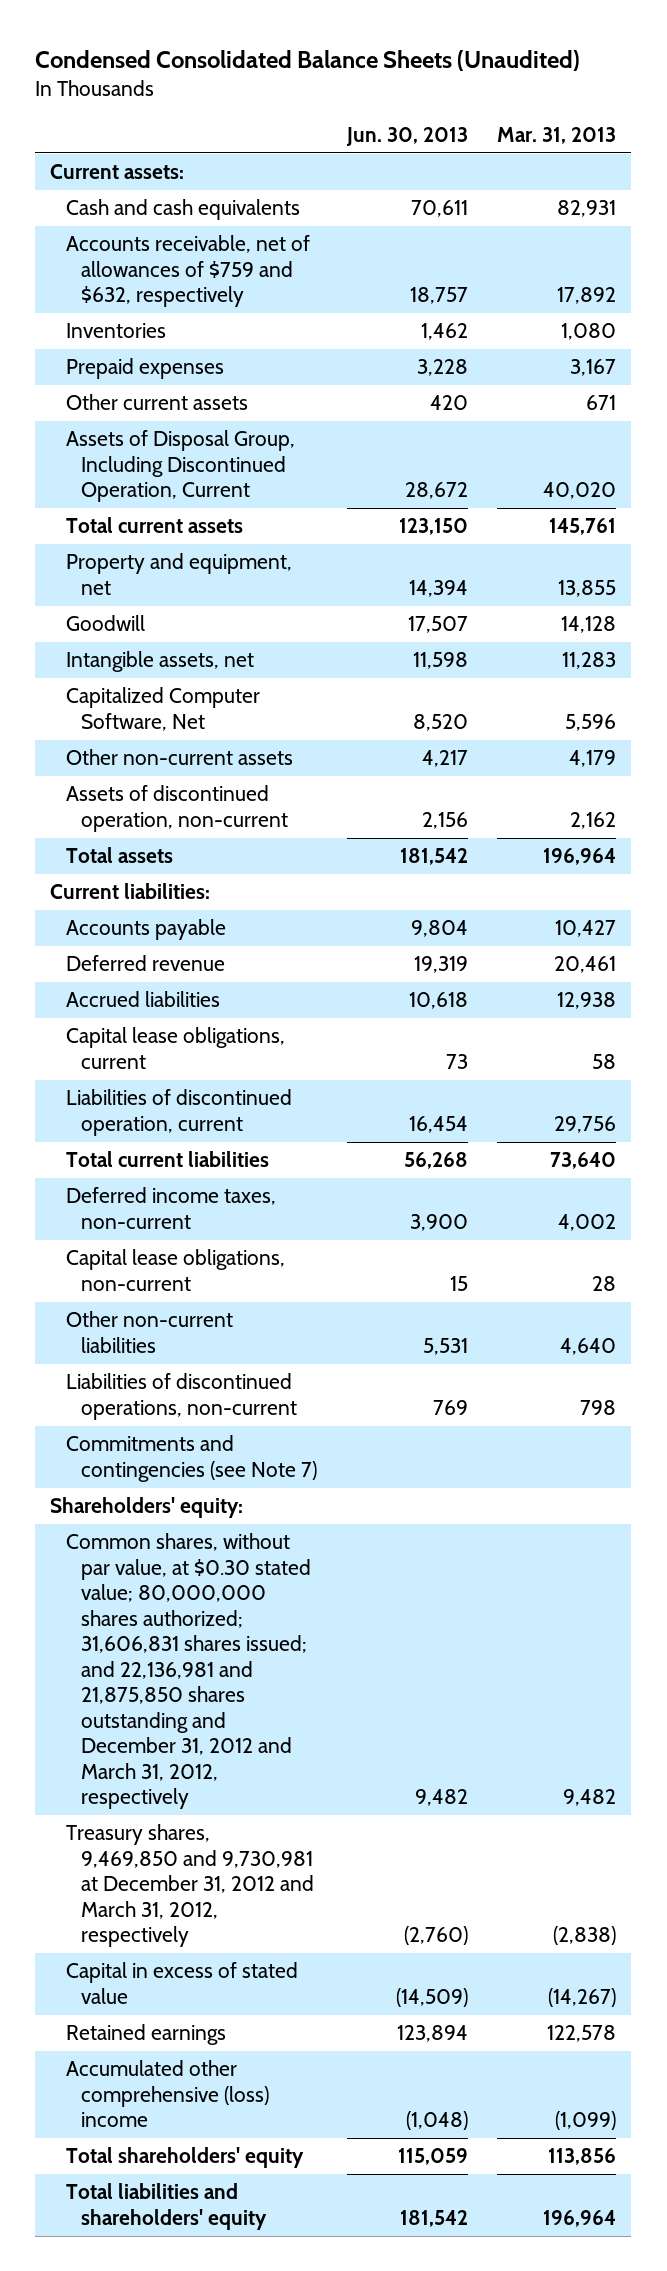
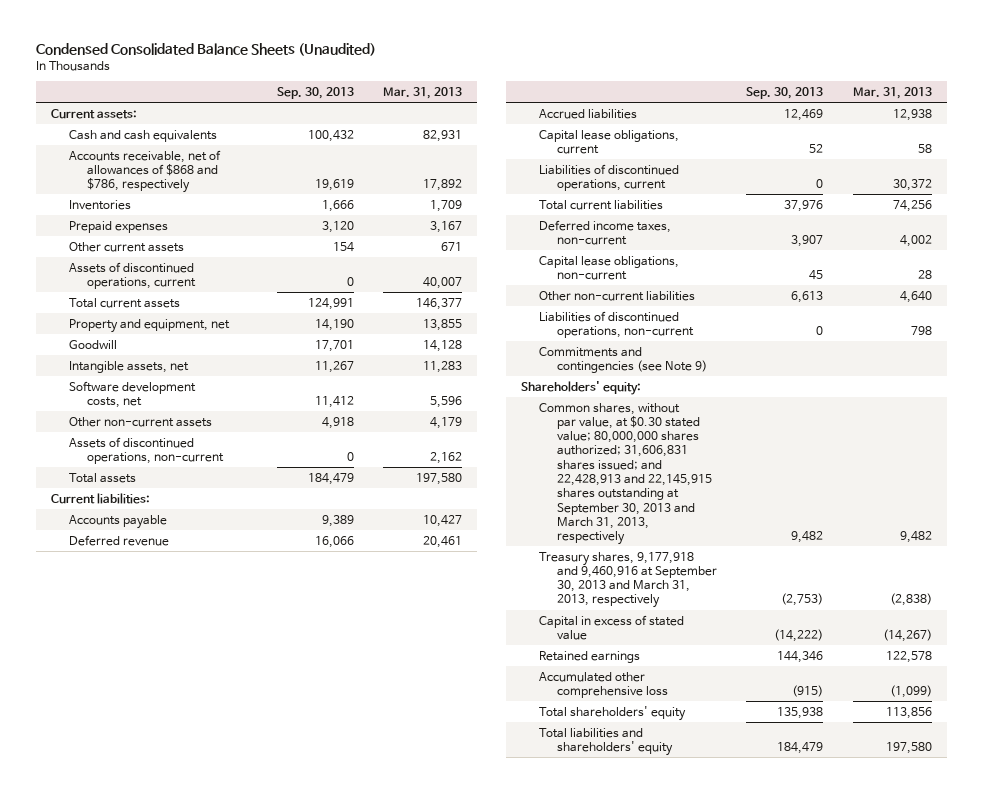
[345,126,468,146] Jun. 30, 2013 -> none
none -> [276,87,354,100] Sep. 30, 2013
[65,235,310,308] Accounts receivable, net of allowances of $759 and $632, respectively -> [69,149,222,194] Accounts receivable, net of allowances of $868 and $786, respectively
[561,323,617,341] 1,080 -> [430,199,463,212] 1,709
[65,430,295,503] Assets of Disposal Group, Including Discontinued Operation, Current -> [69,261,196,289] Assets of discontinued operations, current
[543,482,617,500] 40,020 -> [423,276,463,289] 40,007
[549,518,617,536] 145,761 -> [416,297,463,310] 146,377
[65,687,260,731] Capitalized Computer Software, Net -> [69,380,197,408] Software development costs, net
[65,785,288,832] Assets of discontinued operation, non-current -> [69,436,224,464] Assets of discontinued operations, non-current
[543,848,617,866] 196,964 -> [416,472,463,485] 197,580
[65,1089,292,1136] Liabilities of discontinued operation, current -> [538,163,679,191] Liabilities of discontinued operations, current
[554,1115,617,1133] 29,756 -> [893,178,933,191] 30,372
[550,1152,617,1170] 73,640 -> [893,199,933,212] 74,256
[65,1435,317,1482] Commitments and contingencies (see Note 7) -> [538,346,707,373] Commitments and contingencies (see Note 9)
[65,1533,311,1810] Common shares, without par value, at $0.30 stated value; 80,000,000 shares authorized; 31,606,831 shares issued; and 22,136,981 and 21,875,850 shares outstanding and December 31, 2012 and March 31, 2012, respectively -> [538,402,712,546] Common shares, without par value, at $0.30 stated value; 80,000,000 shares authorized; 31,606,831 shares issued; and 22,428,913 and 22,145,915 shares outstanding at September 30, 2013 and March 31, 2013, respectively
[65,1824,314,1948] Treasury shares, 9,469,850 and 9,730,981 at December 31, 2012 and March 31, 2012, respectively -> [538,551,717,609] Treasury shares, 9,177,918 and 9,460,916 at September 30, 2013 and March 31, 2013, respectively
[65,2060,269,2128] Accumulated other comprehensive (loss) income -> [538,671,668,698] Accumulated other comprehensive loss
[543,2209,617,2227] 196,964 -> [886,741,933,754] 197,580

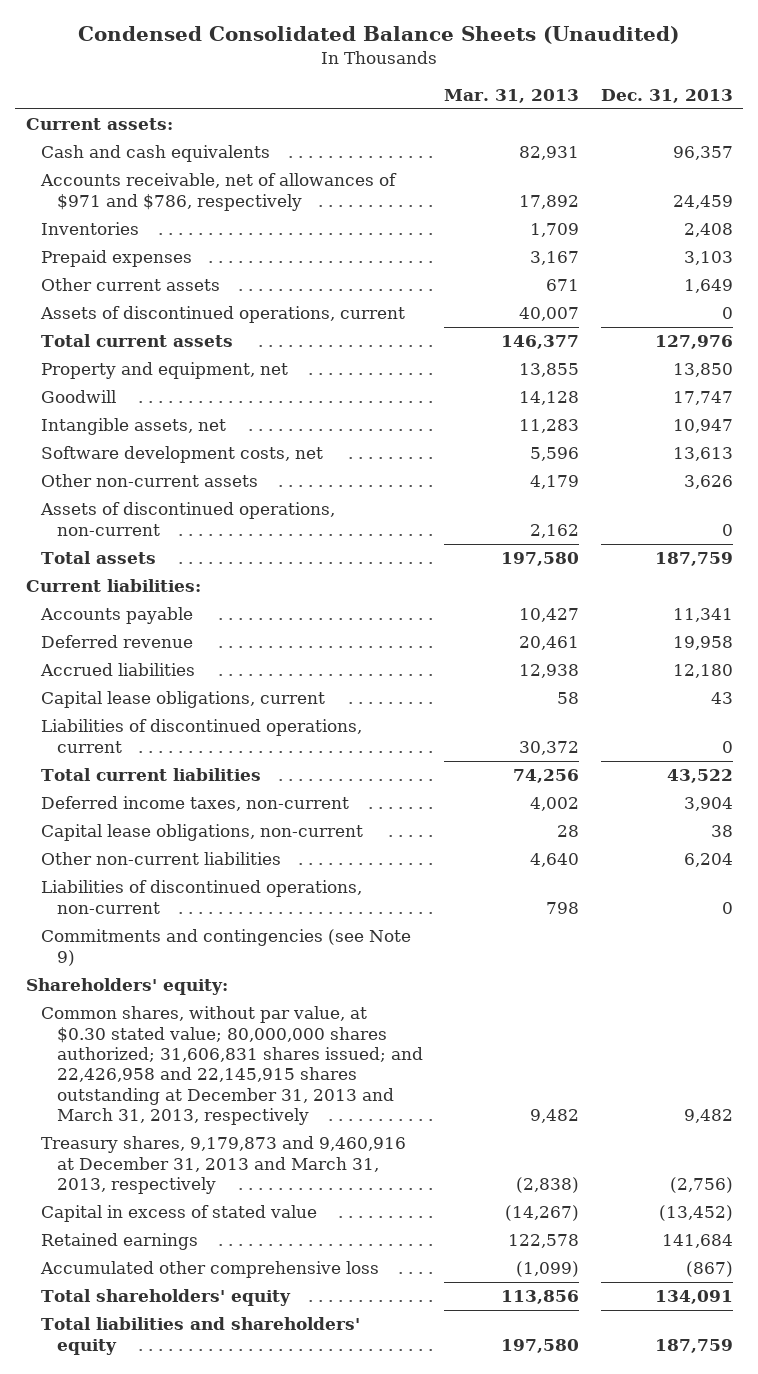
[276,87,354,100] Sep. 30, 2013 -> none
none -> [600,88,733,103] Dec. 31, 2013
[69,149,222,194] Accounts receivable, net of allowances of $868 and $786, respectively -> [40,173,398,211] Accounts receivable, net of allowances of $971 and $786, respectively
[538,402,712,546] Common shares, without par value, at $0.30 stated value; 80,000,000 shares authorized; 31,606,831 shares issued; and 22,428,913 and 22,145,915 shares outstanding at September 30, 2013 and March 31, 2013, respectively -> [41,1006,423,1125] Common shares, without par value, at $0.30 stated value; 80,000,000 shares authorized; 31,606,831 shares issued; and 22,426,958 and 22,145,915 shares outstanding at December 31, 2013 and March 31, 2013, respectively
[538,551,717,609] Treasury shares, 9,177,918 and 9,460,916 at September 30, 2013 and March 31, 2013, respectively -> [41,1136,407,1194] Treasury shares, 9,179,873 and 9,460,916 at December 31, 2013 and March 31, 2013, respectively

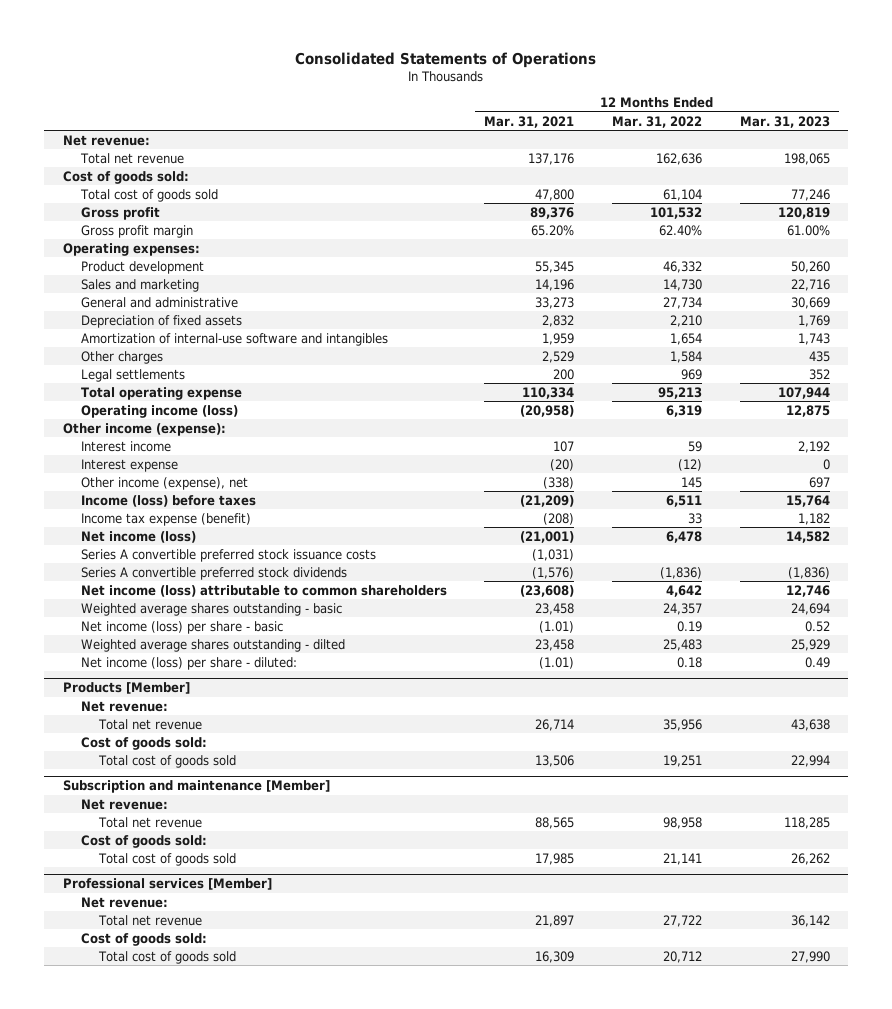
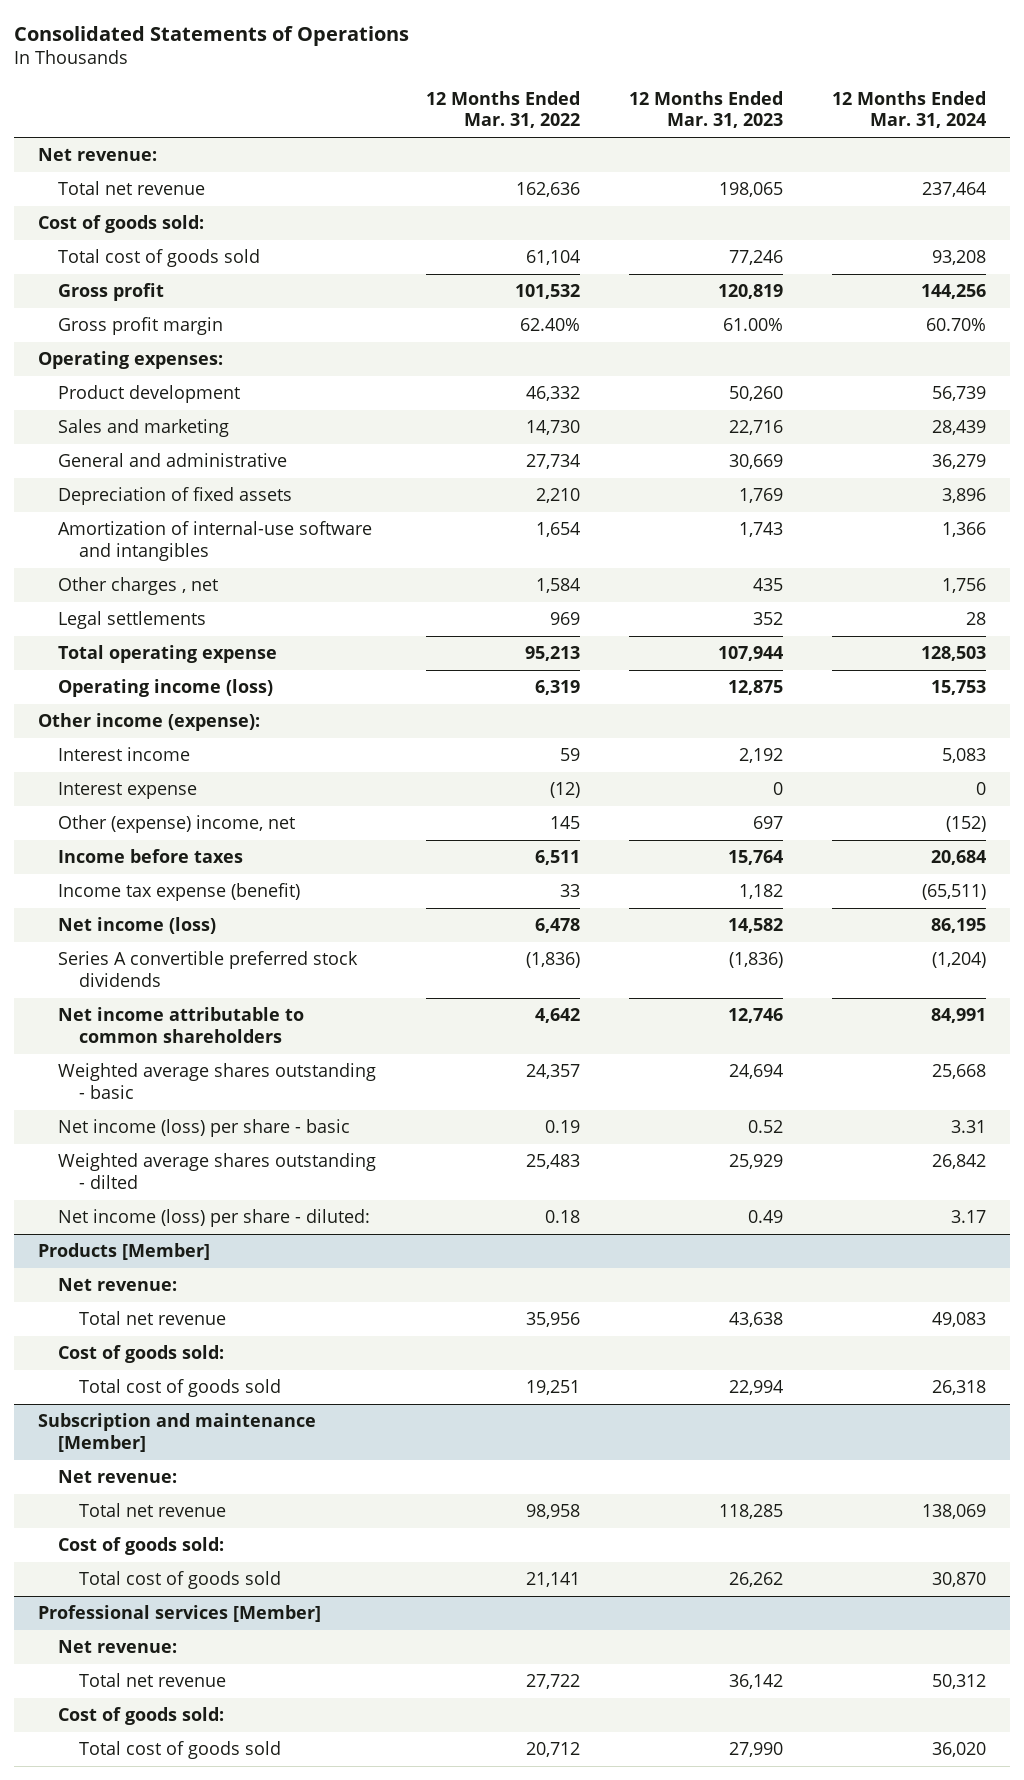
[484,115,575,128] Mar. 31, 2021 -> none
none -> [831,90,986,129] 12 Months Ended Mar. 31, 2024
[80,350,163,364] Other charges -> [58,577,219,596] Other charges , net
[80,476,248,490] Other income (expense), net -> [58,815,296,834] Other (expense) income, net
[80,494,256,507] Income (loss) before taxes -> [58,849,244,864] Income before taxes
[80,548,376,562] Series A convertible preferred stock issuance costs -> none
[80,584,447,597] Net income (loss) attributable to common shareholders -> [58,1007,305,1043] Net income attributable to common shareholders

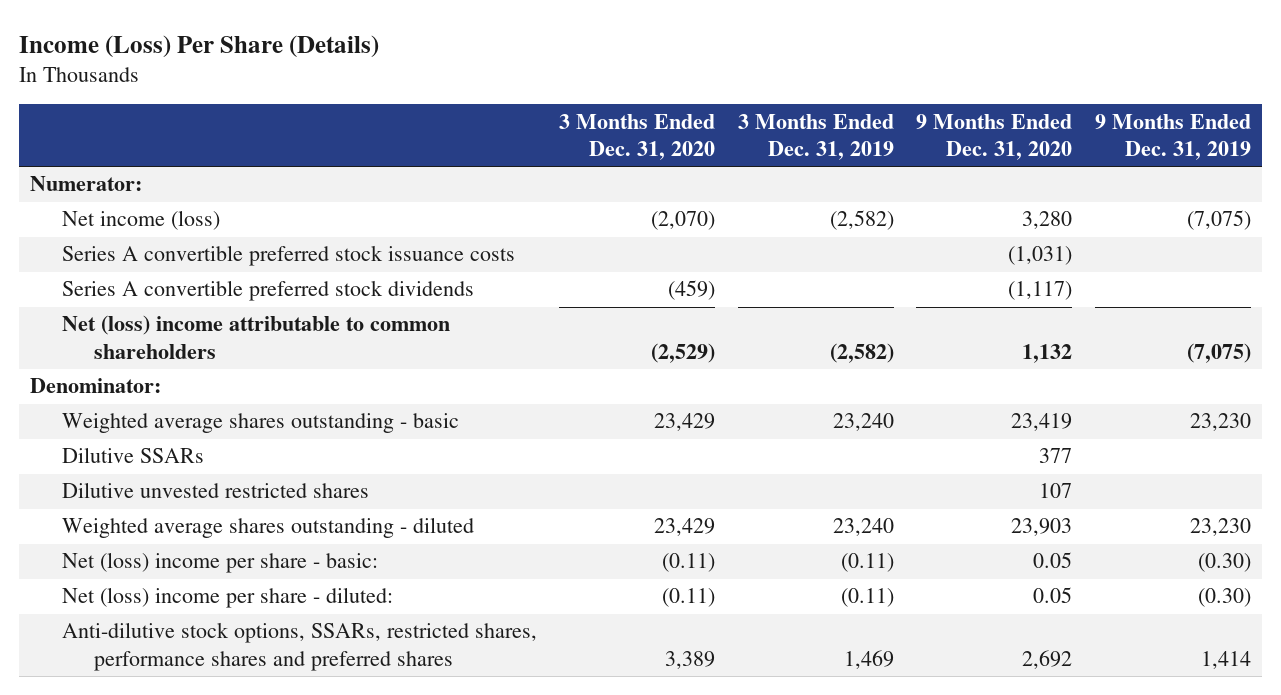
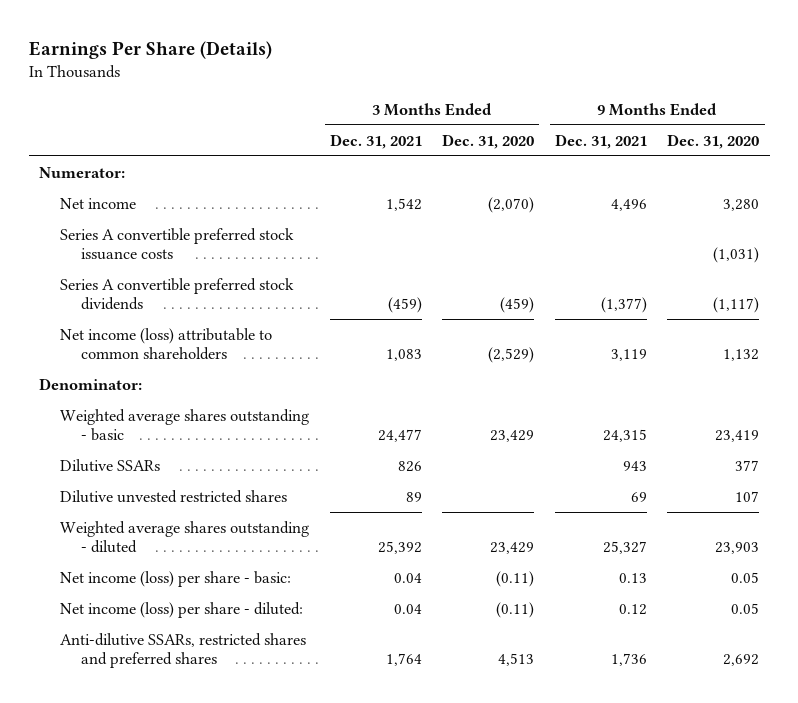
[19,34,380,58] Income (Loss) Per Share (Details) -> [28,40,272,59] Earnings Per Share (Details)
[737,113,894,161] 3 Months Ended Dec. 31, 2019 -> none
[1094,113,1251,161] 9 Months Ended Dec. 31, 2019 -> none
none -> [329,133,422,149] Dec. 31, 2021
none -> [554,133,647,149] Dec. 31, 2021
[61,210,220,231] Net income (loss) -> [60,197,137,209] Net income
[61,315,450,360] Net (loss) income attributable to common shareholders -> [60,327,273,361] Net income (loss) attributable to common shareholders
[61,552,378,574] Net (loss) income per share - basic: -> [60,570,292,587] Net income (loss) per share - basic:
[61,587,393,609] Net (loss) income per share - diluted: -> [60,601,304,618] Net income (loss) per share - diluted:
[61,622,537,672] Anti-dilutive stock options, SSARs, restricted shares, performance shares and preferred shares -> [60,632,307,669] Anti-dilutive SSARs, restricted shares and preferred shares
[665,651,716,670] 3,389 -> [498,653,535,667] 4,513

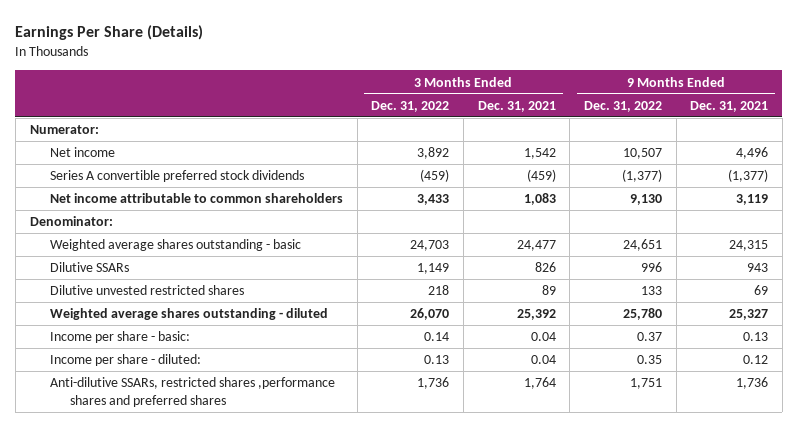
[442,133,535,149] Dec. 31, 2020 -> none
[667,133,760,149] Dec. 31, 2020 -> none
none -> [371,100,450,112] Dec. 31, 2022
none -> [583,100,662,112] Dec. 31, 2022
[60,227,295,261] Series A convertible preferred stock issuance costs -> none
[60,327,273,361] Net income (loss) attributable to common shareholders -> [49,193,343,204] Net income attributable to common shareholders
[60,570,292,587] Net income (loss) per share - basic: -> [49,331,190,344] Income per share - basic:
[60,601,304,618] Net income (loss) per share - diluted: -> [49,354,201,367] Income per share - diluted:
[60,632,307,669] Anti-dilutive SSARs, restricted shares and preferred shares -> [49,377,335,408] Anti-dilutive SSARs, restricted shares ,performance shares and preferred shares

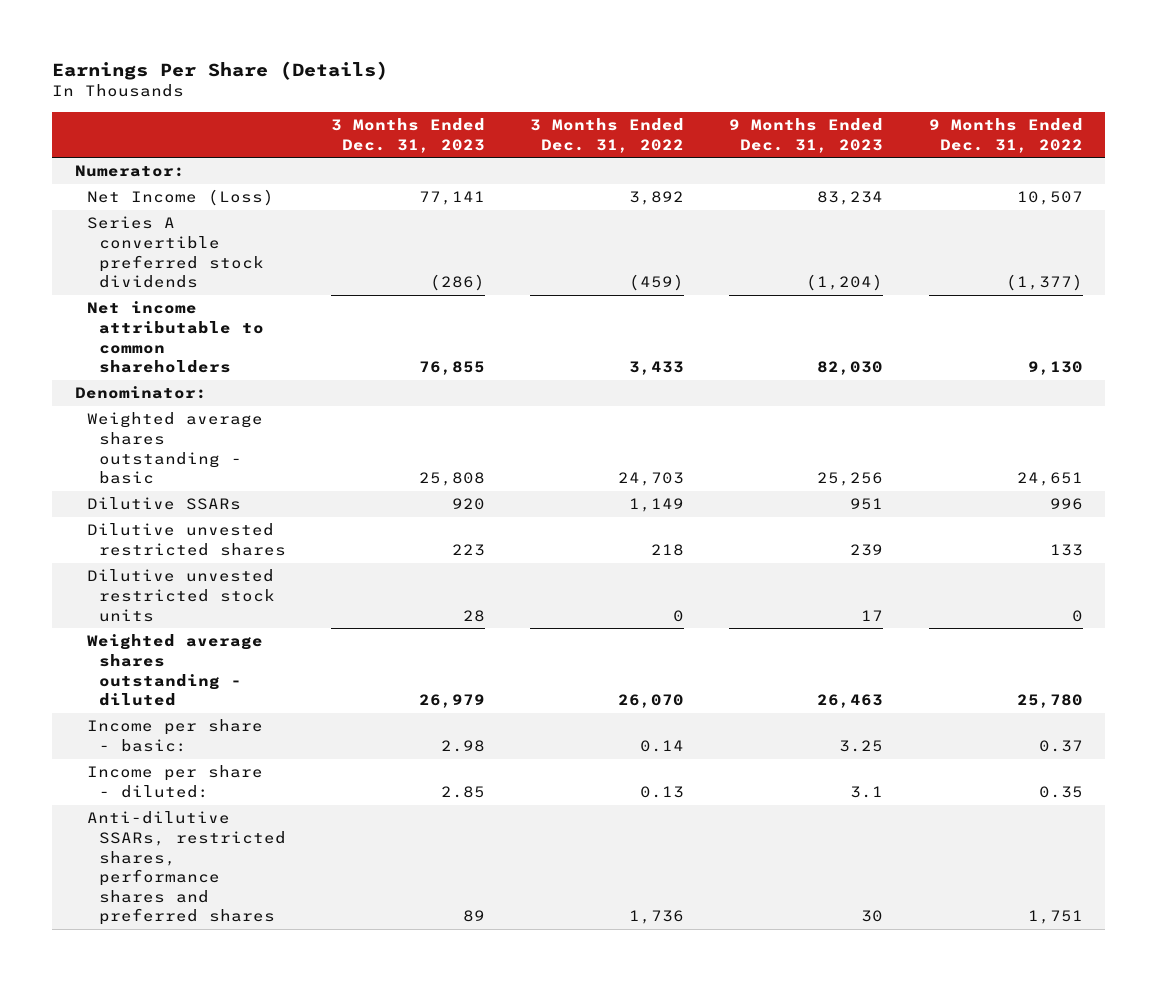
[477,100,556,112] Dec. 31, 2021 -> none
[690,100,769,112] Dec. 31, 2021 -> none
none -> [331,117,486,153] 3 Months Ended Dec. 31, 2023
none -> [729,117,884,153] 9 Months Ended Dec. 31, 2023
[49,147,115,158] Net income -> [86,189,274,207] Net Income (Loss)
none -> [86,569,275,622] Dilutive unvested restricted stock units
[49,377,335,408] Anti-dilutive SSARs, restricted shares ,performance shares and preferred shares -> [86,811,286,926] Anti-dilutive SSARs, restricted shares, performance shares and preferred shares

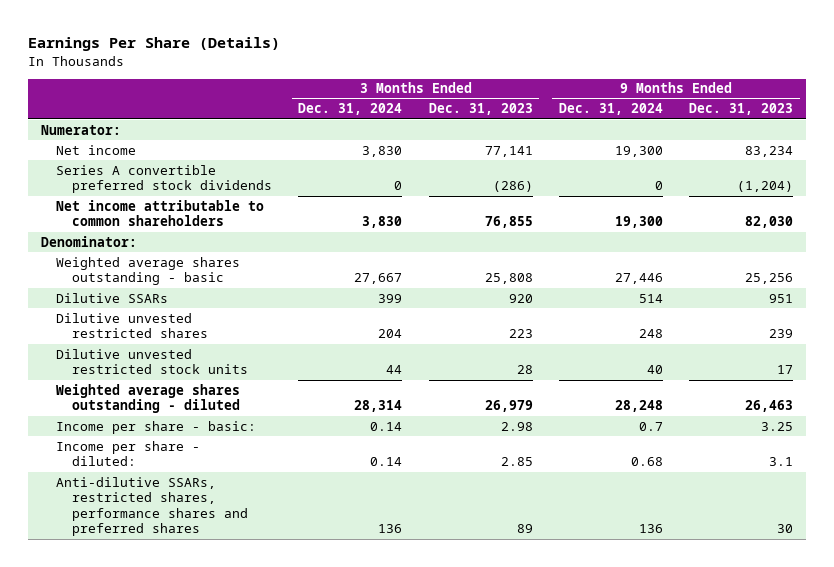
[530,117,685,153] 3 Months Ended Dec. 31, 2022 -> none
[928,117,1083,153] 9 Months Ended Dec. 31, 2022 -> none
none -> [298,103,403,116] Dec. 31, 2024
none -> [558,103,663,116] Dec. 31, 2024
[86,189,274,207] Net Income (Loss) -> [56,144,137,155] Net income

